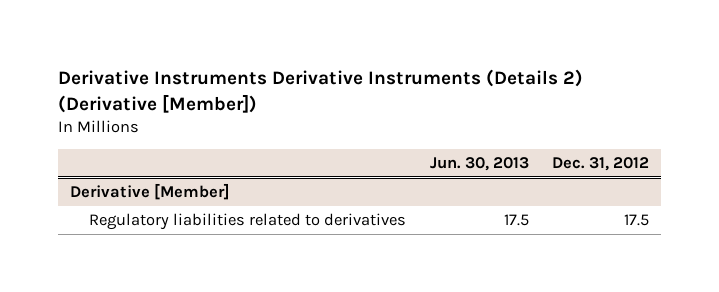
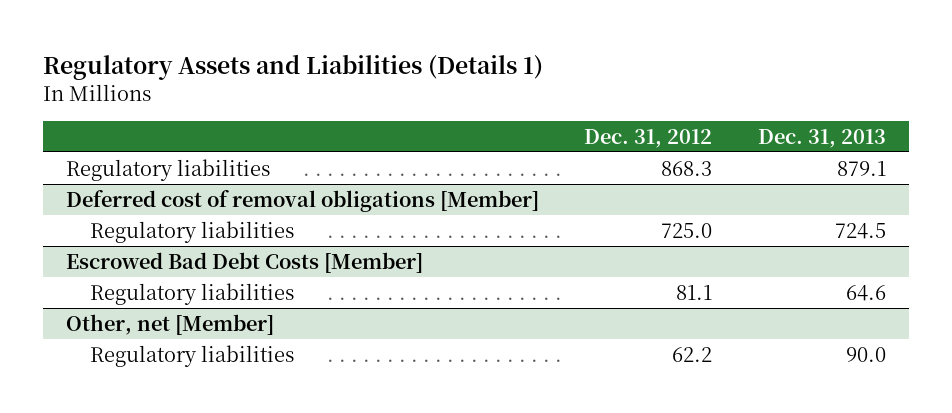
[57,68,583,113] Derivative Instruments Derivative Instruments (Details 2) (Derivative [Member]) -> [42,54,543,81] Regulatory Assets and Liabilities (Details 1)
[429,157,529,172] Jun. 30, 2013 -> none
none -> [757,128,886,148] Dec. 31, 2013
[69,183,230,201] Derivative [Member] -> none
[88,213,406,231] Regulatory liabilities related to derivatives -> [65,158,270,181] Regulatory liabilities
[624,214,650,227] 17.5 -> [661,160,713,176] 868.3
none -> [65,189,539,212] Deferred cost of removal obligations [Member]
none -> [90,220,295,243] Regulatory liabilities
none -> [65,251,423,273] Escrowed Bad Debt Costs [Member]
none -> [90,282,295,305] Regulatory liabilities
none -> [65,313,274,335] Other, net [Member]
none -> [90,344,295,367] Regulatory liabilities

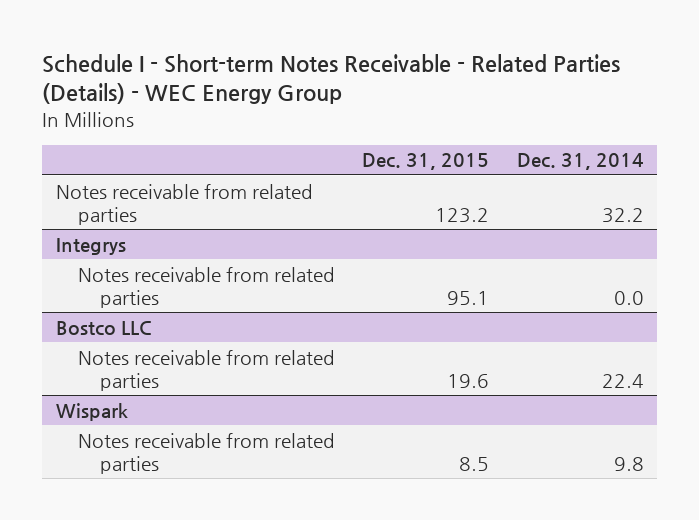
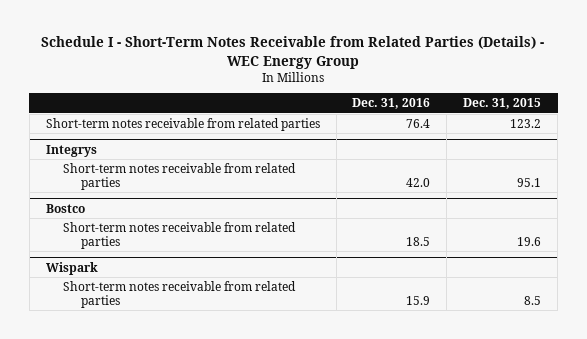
[42,54,621,105] Schedule I - Short-term Notes Receivable - Related Parties (Details) - WEC Energy Group -> [41,36,545,69] Schedule I - Short-Term Notes Receivable from Related Parties (Details) - WEC Energy Group
[516,153,644,171] Dec. 31, 2014 -> none
none -> [352,98,431,110] Dec. 31, 2016
[55,183,313,226] Notes receivable from related parties -> [45,117,320,131] Short-term notes receivable from related parties
[77,266,335,309] Notes receivable from related parties -> [63,162,297,190] Short-term notes receivable from related parties
[55,320,152,336] Bostco LLC -> [45,203,85,213] Bostco
[77,349,335,392] Notes receivable from related parties -> [63,221,297,249] Short-term notes receivable from related parties
[77,432,335,475] Notes receivable from related parties -> [63,280,297,308] Short-term notes receivable from related parties

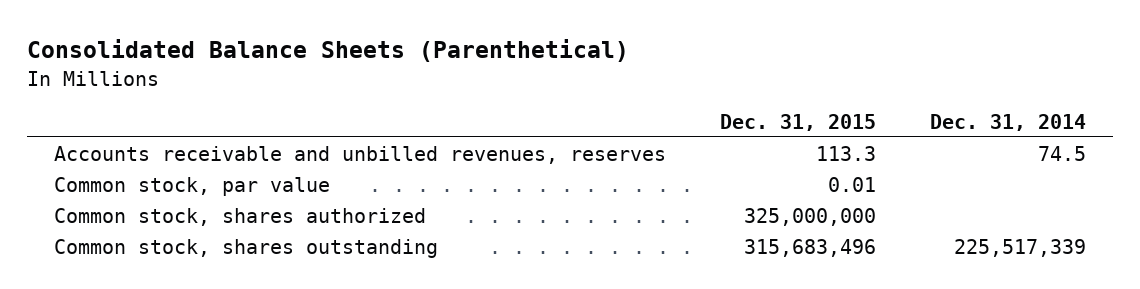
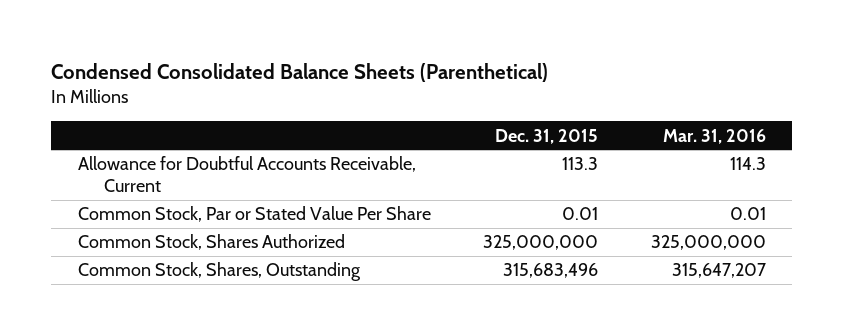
[27,39,630,63] Consolidated Balance Sheets (Parenthetical) -> [51,63,549,83] Condensed Consolidated Balance Sheets (Parenthetical)
[929,113,1086,131] Dec. 31, 2014 -> none
none -> [662,128,766,144] Mar. 31, 2016
[53,145,666,164] Accounts receivable and unbilled revenues, reserves -> [77,156,416,193] Allowance for Doubtful Accounts Receivable, Current
[53,176,330,196] Common stock, par value -> [77,206,431,223] Common Stock, Par or Stated Value Per Share
[53,207,426,226] Common stock, shares authorized -> [77,234,345,251] Common Stock, Shares Authorized
[53,238,438,258] Common stock, shares outstanding -> [77,262,361,282] Common Stock, Shares, Outstanding

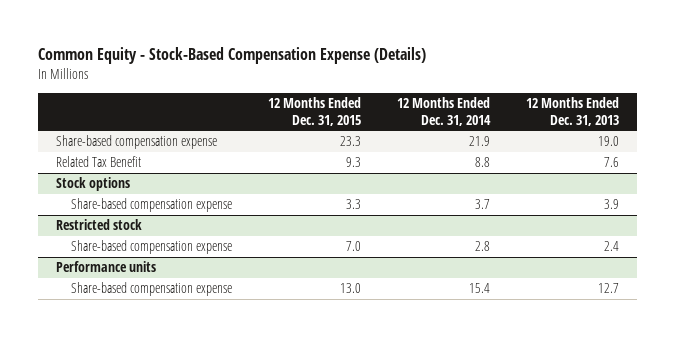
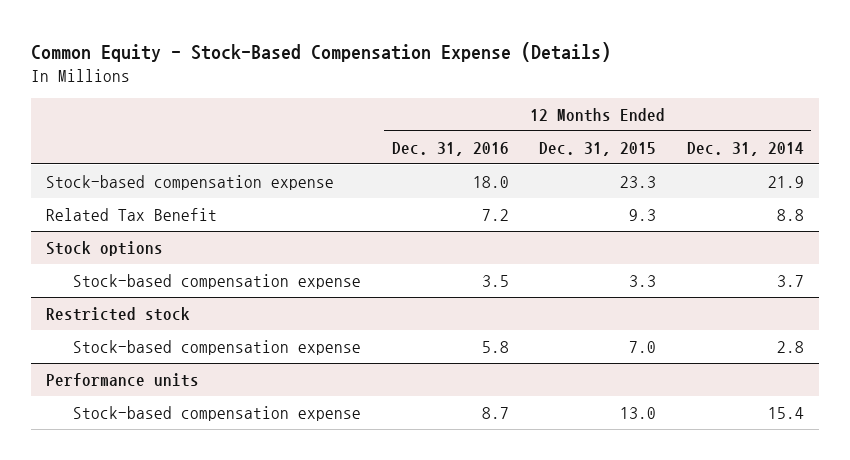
[525,96,619,126] 12 Months Ended Dec. 31, 2013 -> none
none -> [391,141,509,156] Dec. 31, 2016
[55,135,217,150] Share-based compensation expense -> [46,174,335,190] Stock-based compensation expense
[71,198,233,213] Share-based compensation expense -> [73,273,362,289] Stock-based compensation expense
[71,240,233,255] Share-based compensation expense -> [73,339,362,355] Stock-based compensation expense
[71,282,233,297] Share-based compensation expense -> [73,405,362,421] Stock-based compensation expense

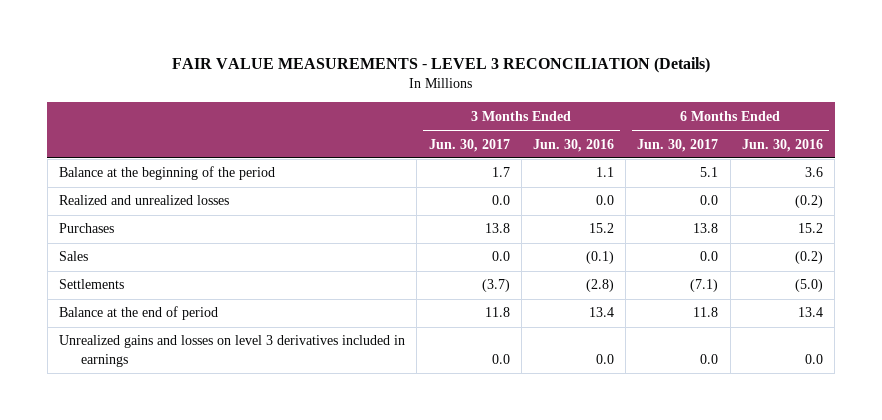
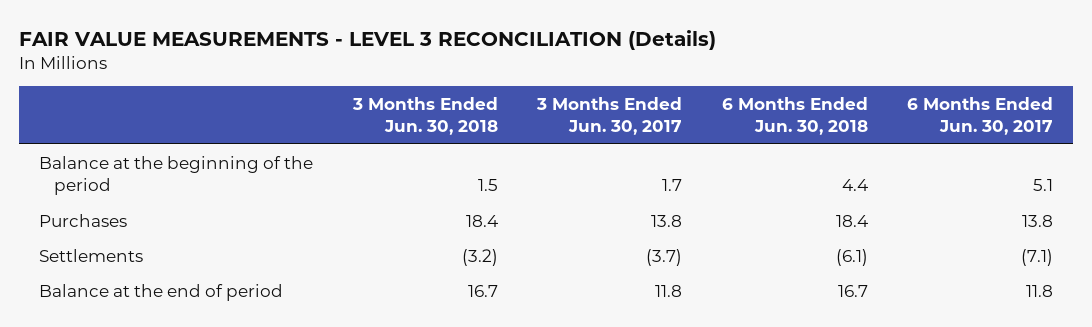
[533,138,615,152] Jun. 30, 2016 -> none
[741,138,823,152] Jun. 30, 2016 -> none
none -> [351,97,498,136] 3 Months Ended Jun. 30, 2018
none -> [721,97,868,136] 6 Months Ended Jun. 30, 2018
[59,195,230,206] Realized and unrealized losses -> none
[59,251,89,262] Sales -> none
[59,335,406,367] Unrealized gains and losses on level 3 derivatives included in earnings -> none

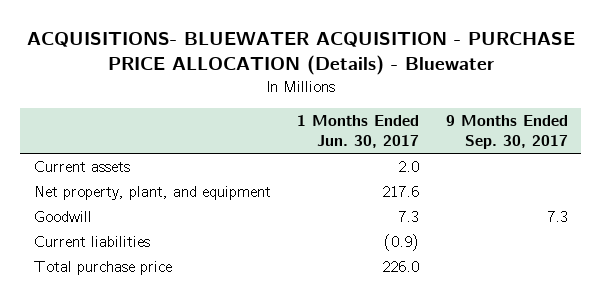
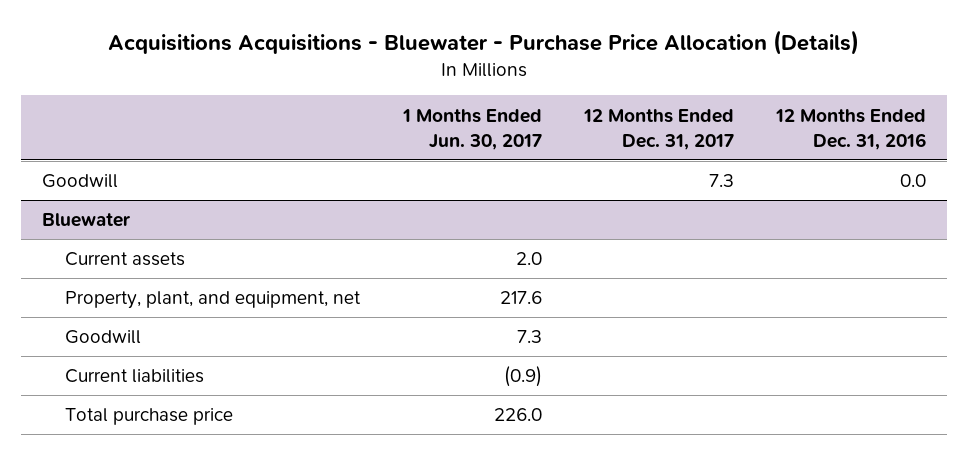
[26,32,575,76] ACQUISITIONS- BLUEWATER ACQUISITION - PURCHASE PRICE ALLOCATION (Details) - Bluewater -> [107,30,859,56] Acquisitions Acquisitions - Bluewater - Purchase Price Allocation (Details)
[445,114,568,150] 9 Months Ended Sep. 30, 2017 -> none
none -> [582,108,734,150] 12 Months Ended Dec. 31, 2017
none -> [774,108,926,150] 12 Months Ended Dec. 31, 2016
none -> [41,174,118,189] Goodwill
none -> [41,213,130,228] Bluewater
[33,186,271,201] Net property, plant, and equipment -> [65,291,362,310] Property, plant, and equipment, net

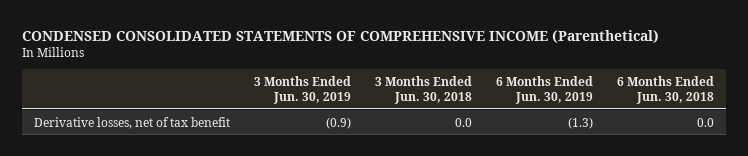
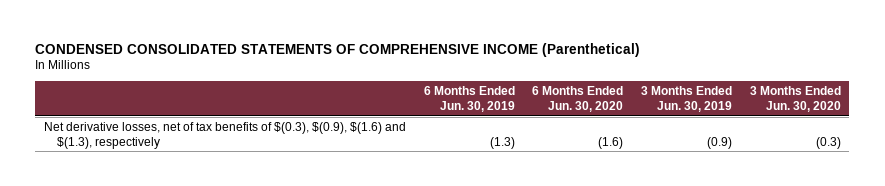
[375,75,473,104] 3 Months Ended Jun. 30, 2018 -> none
[616,75,714,104] 6 Months Ended Jun. 30, 2018 -> none
none -> [532,86,624,112] 6 Months Ended Jun. 30, 2020
none -> [749,86,841,112] 3 Months Ended Jun. 30, 2020
[34,116,231,129] Derivative losses, net of tax benefit -> [44,121,407,149] Net derivative losses, net of tax benefits of $(0.3), $(0.9), $(1.6) and $(1.3), respectively

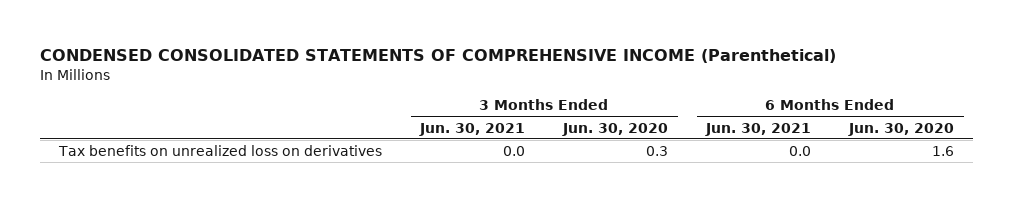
[423,86,515,112] 6 Months Ended Jun. 30, 2019 -> none
[641,86,733,112] 3 Months Ended Jun. 30, 2019 -> none
none -> [419,122,526,136] Jun. 30, 2021
none -> [705,122,812,136] Jun. 30, 2021
[44,121,407,149] Net derivative losses, net of tax benefits of $(0.3), $(0.9), $(1.6) and $(1.3), respectively -> none
none -> [57,145,382,157] Tax benefits on unrealized loss on derivatives

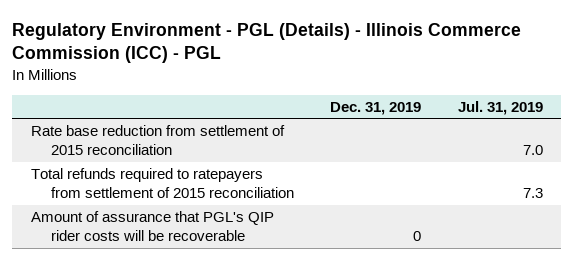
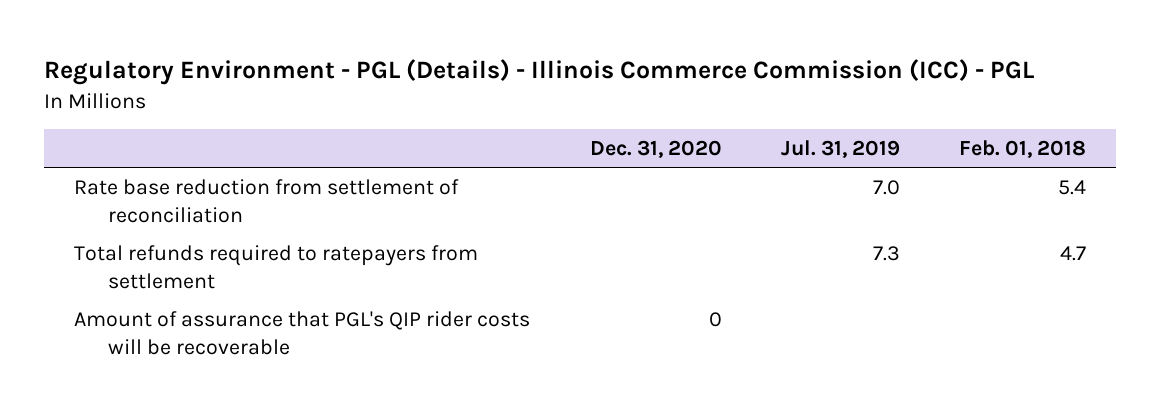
[330,101,422,115] Dec. 31, 2019 -> none
none -> [589,139,722,158] Dec. 31, 2020
none -> [959,139,1087,158] Feb. 01, 2018
[30,124,285,156] Rate base reduction from settlement of 2015 reconciliation -> [74,178,460,223] Rate base reduction from settlement of reconciliation
[30,167,294,199] Total refunds required to ratepayers from settlement of 2015 reconciliation -> [74,244,479,289] Total refunds required to ratepayers from settlement

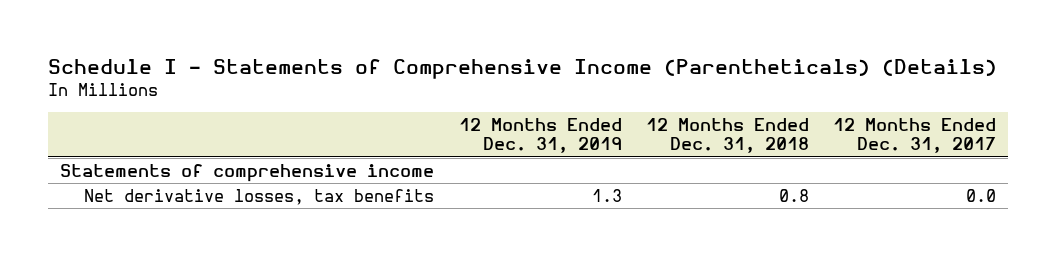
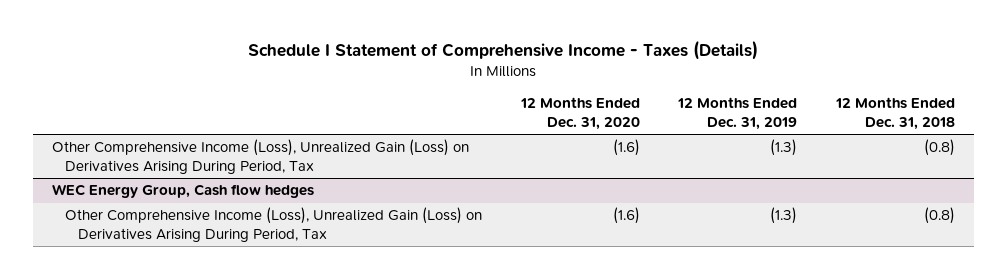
[48,58,998,79] Schedule I - Statements of Comprehensive Income (Parentheticals) (Details) -> [248,40,759,61] Schedule I Statement of Comprehensive Income - Taxes (Details)
[833,117,997,154] 12 Months Ended Dec. 31, 2017 -> none
none -> [519,97,640,130] 12 Months Ended Dec. 31, 2020
[60,163,435,182] Statements of comprehensive income -> none
[84,188,435,205] Net derivative losses, tax benefits -> none
none -> [52,139,470,175] Other Comprehensive Income (Loss), Unrealized Gain (Loss) on Derivatives Arising During Period, Tax
none -> [52,184,315,199] WEC Energy Group, Cash flow hedges
none -> [65,207,483,243] Other Comprehensive Income (Loss), Unrealized Gain (Loss) on Derivatives Arising During Period, Tax

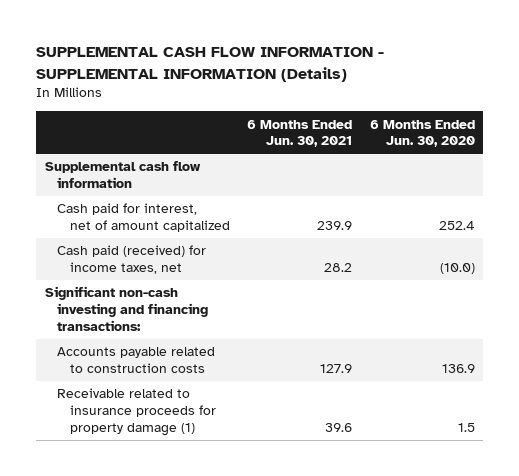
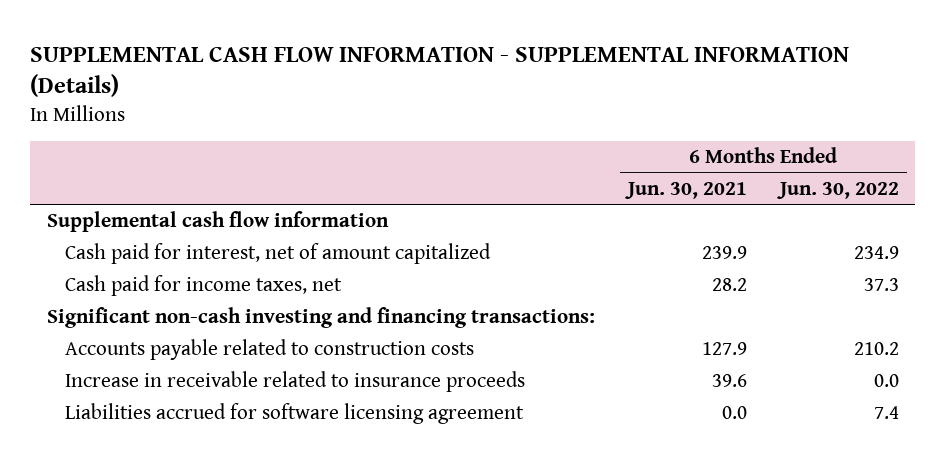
[369,119,475,148] 6 Months Ended Jun. 30, 2020 -> none
none -> [776,181,899,199] Jun. 30, 2022
[57,245,207,275] Cash paid (received) for income taxes, net -> [65,275,343,297] Cash paid for income taxes, net
[57,388,217,436] Receivable related to insurance proceeds for property damage (1) -> [65,371,526,393] Increase in receivable related to insurance proceeds
none -> [65,403,525,425] Liabilities accrued for software licensing agreement

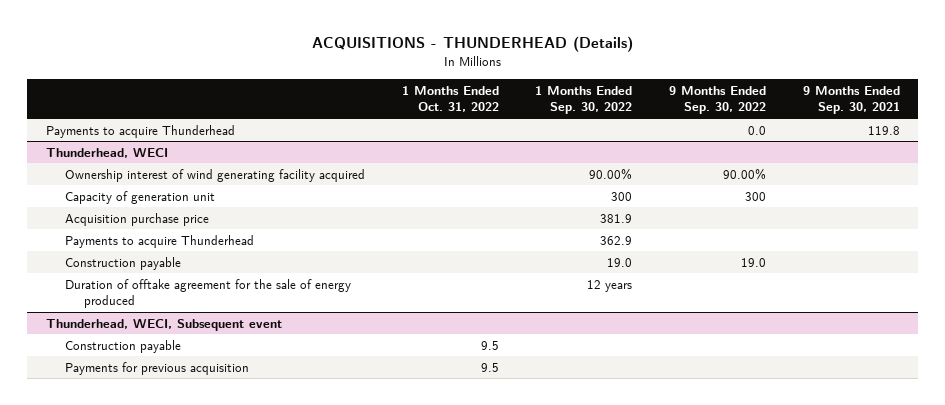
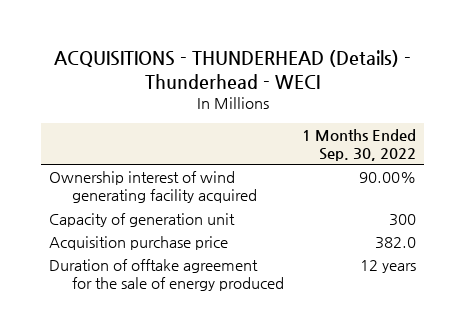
[311,35,633,52] ACQUISITIONS - THUNDERHEAD (Details) -> [53,50,411,89] ACQUISITIONS - THUNDERHEAD (Details) - Thunderhead - WECI
[401,85,499,113] 1 Months Ended Oct. 31, 2022 -> none
[668,85,766,115] 9 Months Ended Sep. 30, 2022 -> none
[802,85,900,115] 9 Months Ended Sep. 30, 2021 -> none
[45,124,235,138] Payments to acquire Thunderhead -> none
[45,147,168,158] Thunderhead, WECI -> none
[64,234,254,248] Payments to acquire Thunderhead -> none
[64,256,181,270] Construction payable -> none
[600,213,633,223] 381.9 -> [374,236,416,249] 382.0
[45,318,282,331] Thunderhead, WECI, Subsequent event -> none
[64,339,181,353] Construction payable -> none
[64,361,249,375] Payments for previous acquisition -> none

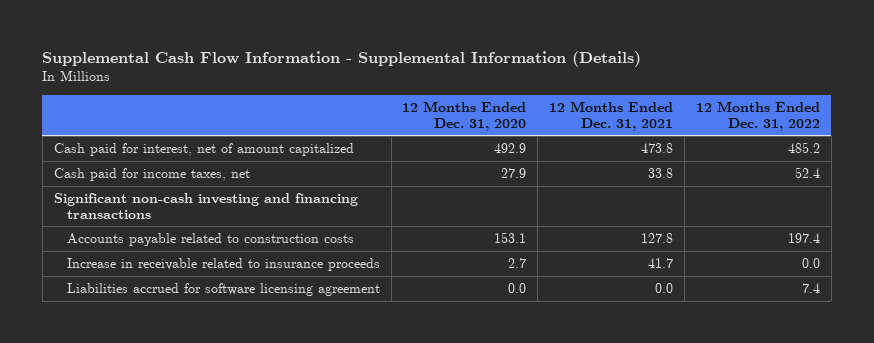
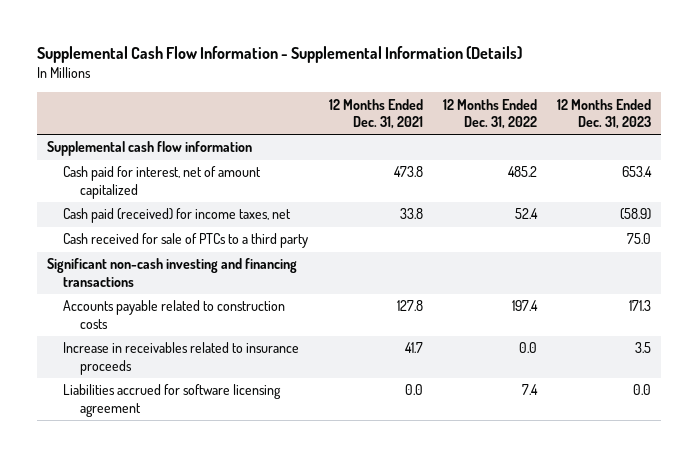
[402,101,527,131] 12 Months Ended Dec. 31, 2020 -> none
none -> [557,98,652,129] 12 Months Ended Dec. 31, 2023
none -> [47,141,253,157] Supplemental cash flow information
[53,168,250,182] Cash paid for income taxes, net -> [63,208,292,224] Cash paid (received) for income taxes, net
none -> [63,233,309,249] Cash received for sale of PTCs to a third party
[66,258,380,272] Increase in receivable related to insurance proceeds -> [63,342,300,375] Increase in receivables related to insurance proceeds

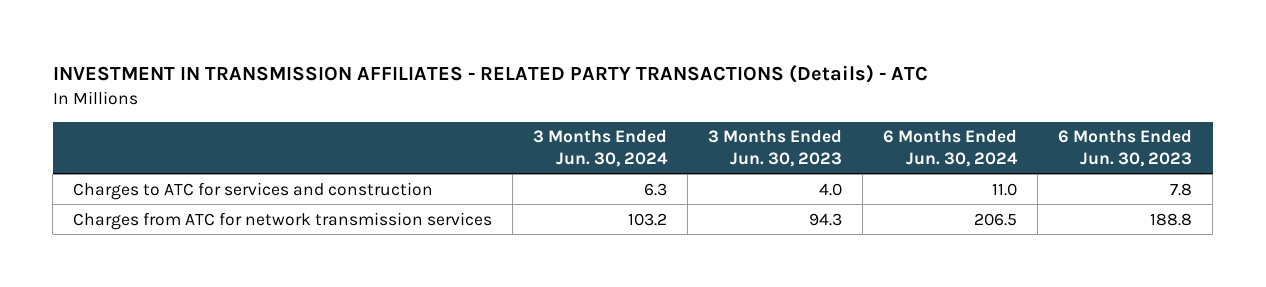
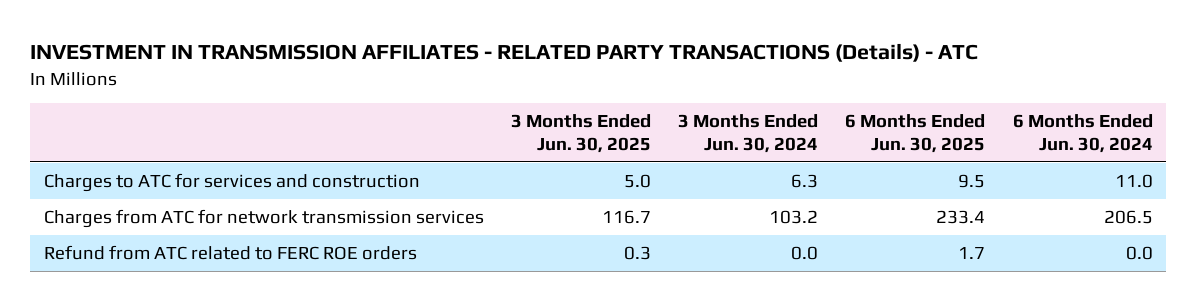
[708,130,843,167] 3 Months Ended Jun. 30, 2023 -> none
[1058,130,1193,167] 6 Months Ended Jun. 30, 2023 -> none
none -> [511,114,652,153] 3 Months Ended Jun. 30, 2025
none -> [845,114,986,153] 6 Months Ended Jun. 30, 2025
none -> [43,245,417,261] Refund from ATC related to FERC ROE orders

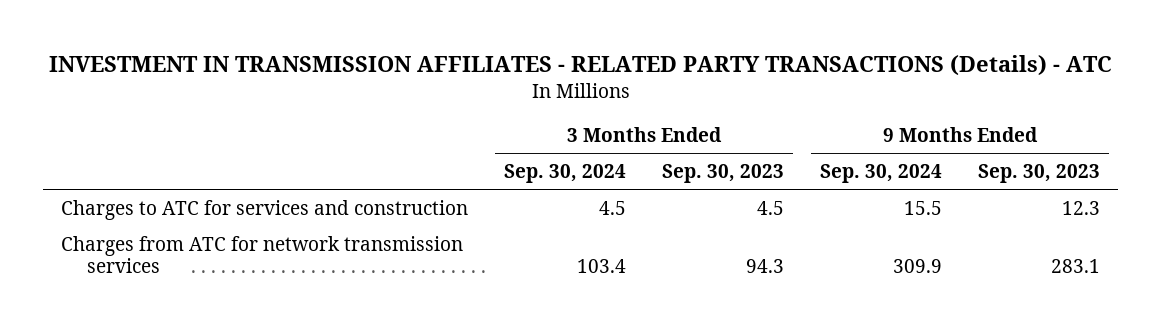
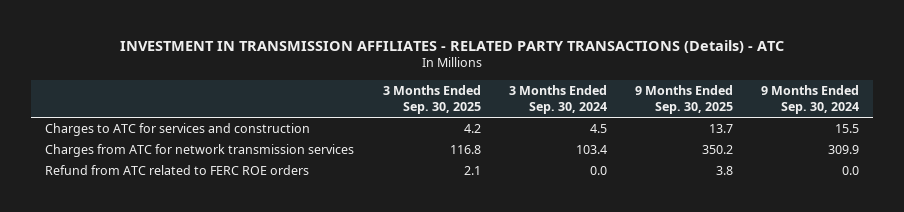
[662,164,785,184] Sep. 30, 2023 -> none
[978,164,1101,184] Sep. 30, 2023 -> none
none -> [382,85,481,114] 3 Months Ended Sep. 30, 2025
none -> [634,85,733,114] 9 Months Ended Sep. 30, 2025
none -> [45,165,310,176] Refund from ATC related to FERC ROE orders

